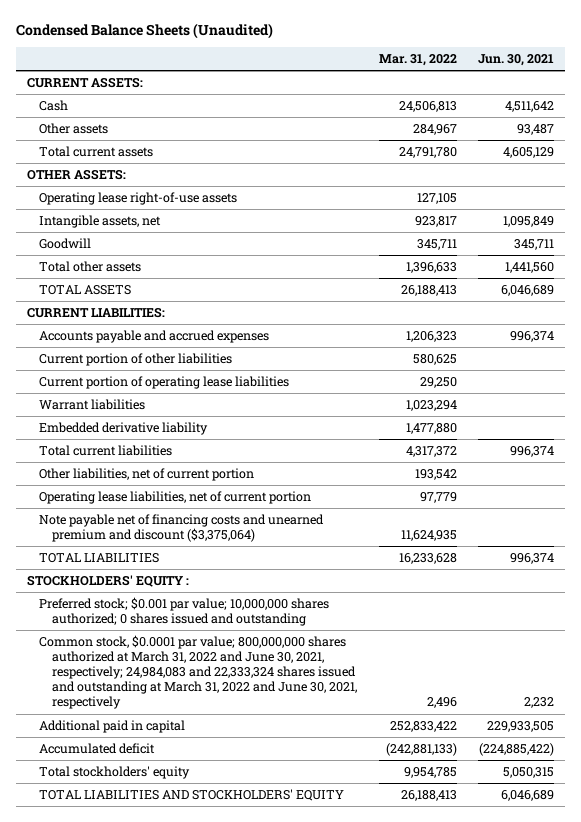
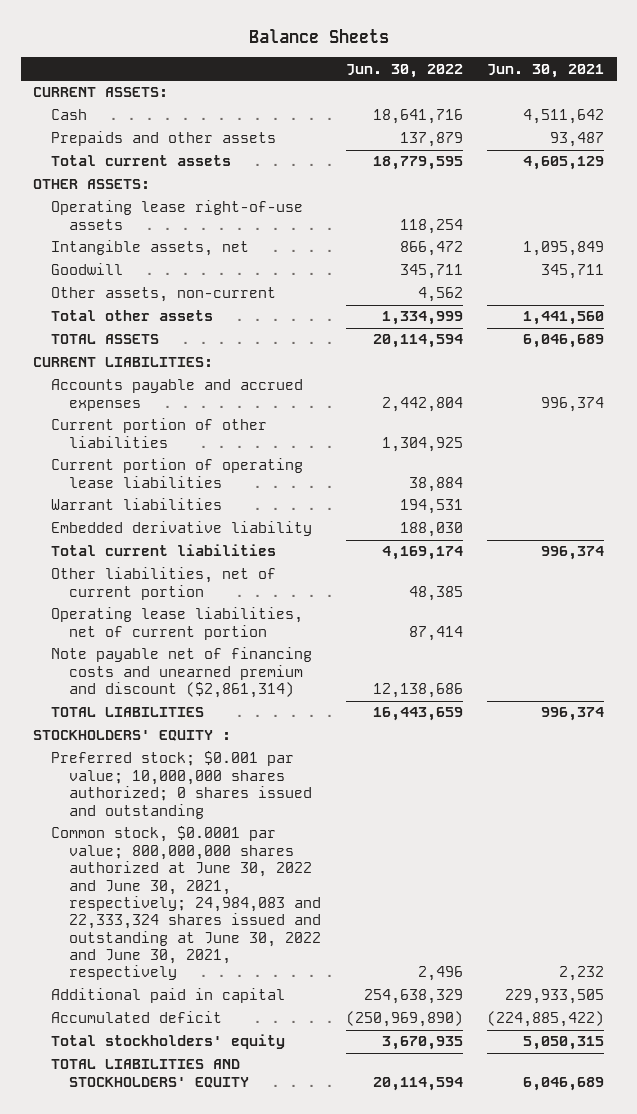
[15,23,273,40] Condensed Balance Sheets (Unaudited) -> [248,28,389,43] Balance Sheets
[378,54,457,67] Mar. 31, 2022 -> none
none -> [345,63,463,78] Jun. 30, 2022
[39,122,109,134] Other assets -> [51,131,277,147] Prepaids and other assets
none -> [51,287,277,303] Other assets, non-current
[39,513,325,543] Note payable net of financing costs and unearned premium and discount ($3,375,064) -> [51,647,313,699] Note payable net of financing costs and unearned premium and discount ($2,861,314)
[39,634,358,710] Common stock, $0.0001 par value; 800,000,000 shares authorized at March 31, 2022 and June 30, 2021, respectively; 24,984,083 and 22,333,324 shares issued and outstanding at March 31, 2022 and June 30, 2021, respectively -> [51,826,322,981] Common stock, $0.0001 par value; 800,000,000 shares authorized at June 30, 2022 and June 30, 2021, respectively; 24,984,083 and 22,333,324 shares issued and outstanding at June 30, 2022 and June 30, 2021, respectively

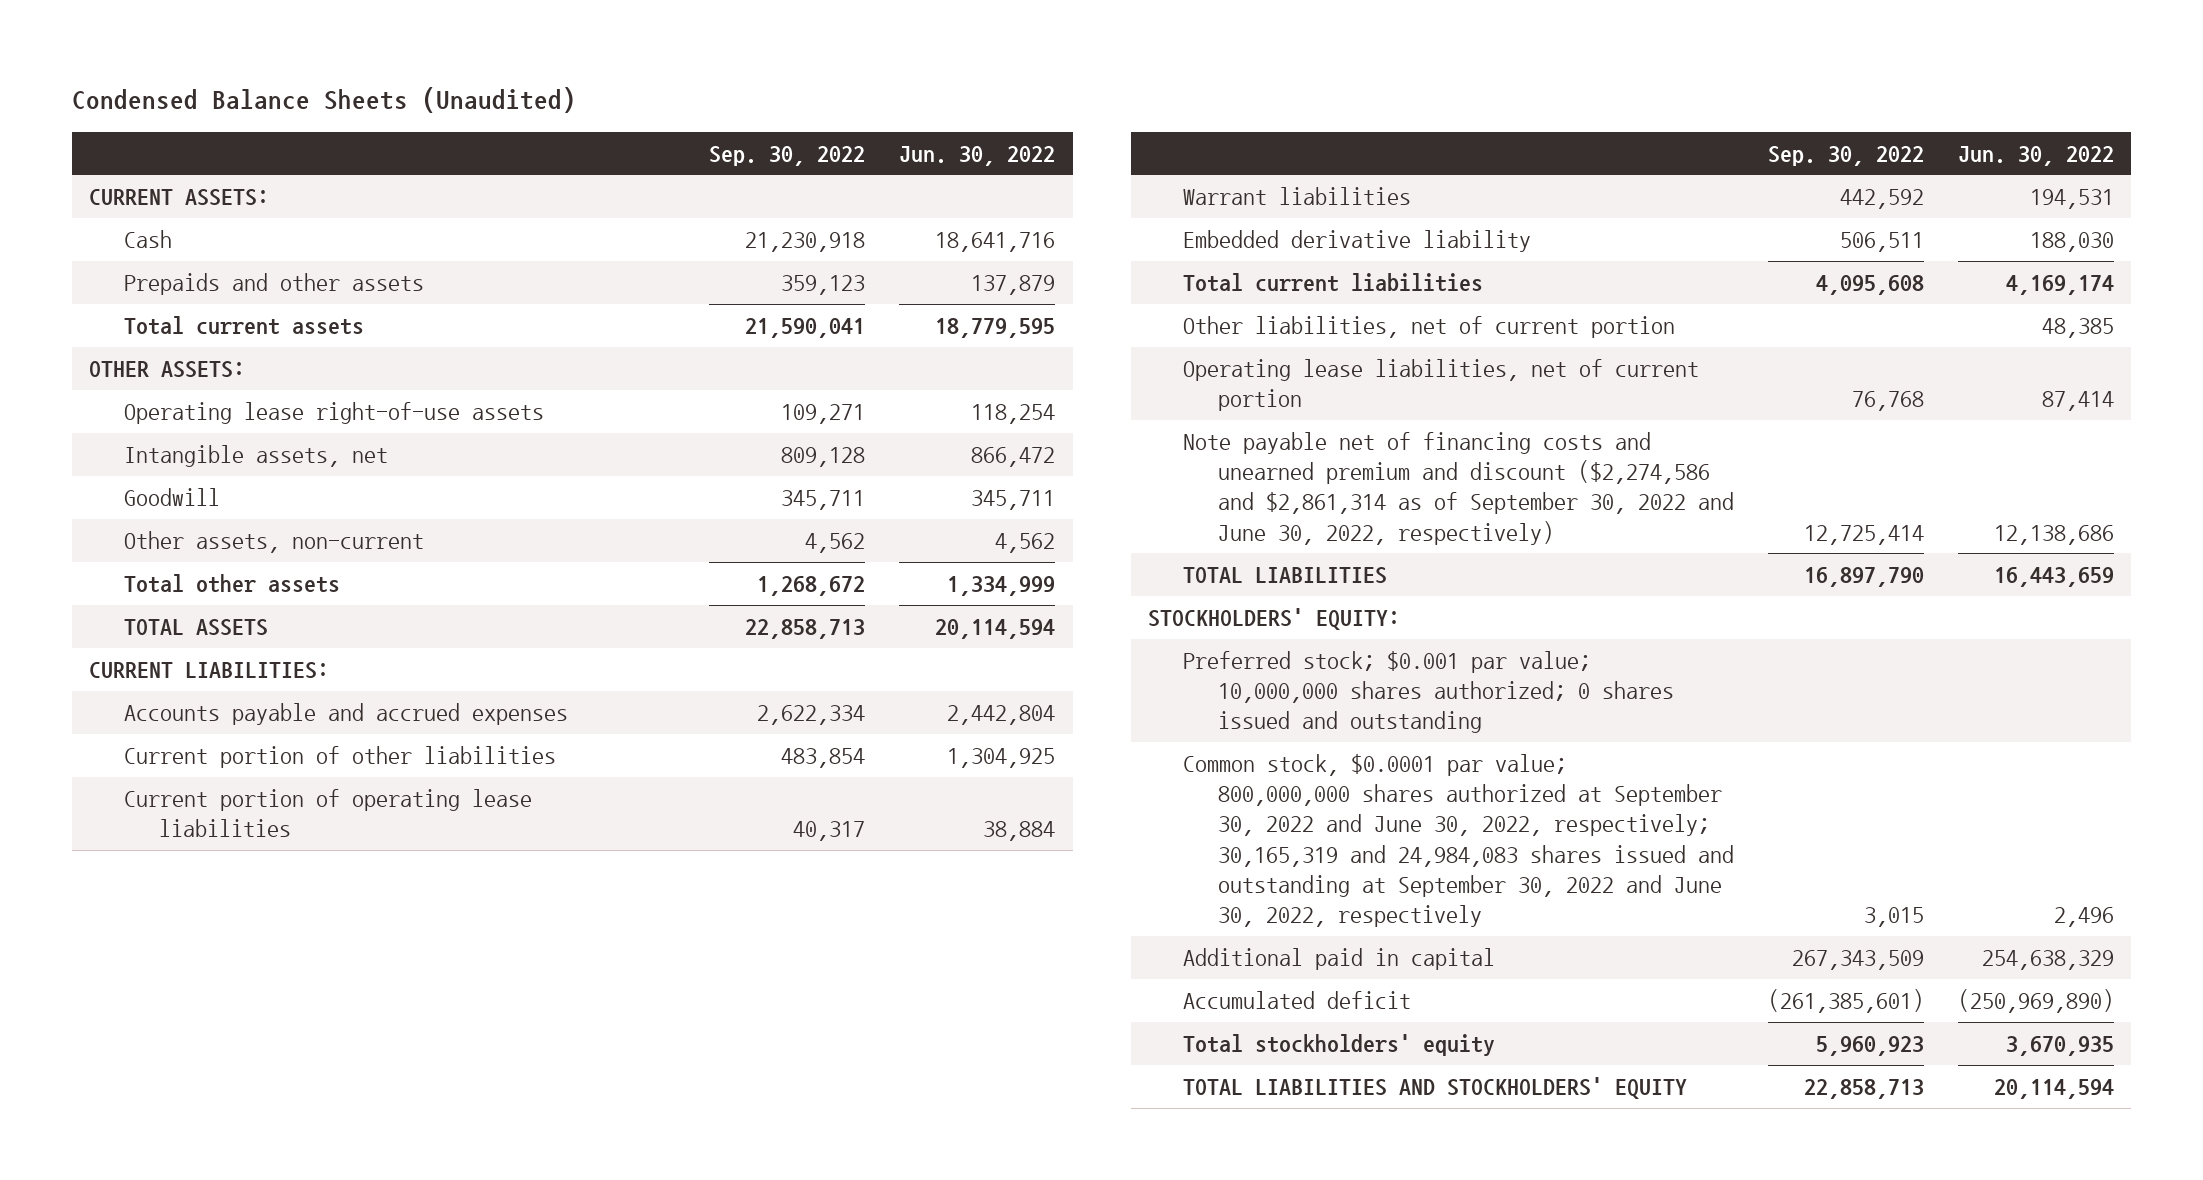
[248,28,389,43] Balance Sheets -> [72,87,577,114] Condensed Balance Sheets (Unaudited)
[487,63,605,78] Jun. 30, 2021 -> none
none -> [709,145,866,166] Sep. 30, 2022
[51,647,313,699] Note payable net of financing costs and unearned premium and discount ($2,861,314) -> [1183,431,1735,545] Note payable net of financing costs and unearned premium and discount ($2,274,586 and $2,861,314 as of September 30, 2022 and June 30, 2022, respectively)
[32,730,231,742] STOCKHOLDERS' EQUITY : -> [1148,607,1401,630] STOCKHOLDERS' EQUITY:
[51,826,322,981] Common stock, $0.0001 par value; 800,000,000 shares authorized at June 30, 2022 and June 30, 2021, respectively; 24,984,083 and 22,333,324 shares issued and outstanding at June 30, 2022 and June 30, 2021, respectively -> [1183,753,1735,928] Common stock, $0.0001 par value; 800,000,000 shares authorized at September 30, 2022 and June 30, 2022, respectively; 30,165,319 and 24,984,083 shares issued and outstanding at September 30, 2022 and June 30, 2022, respectively

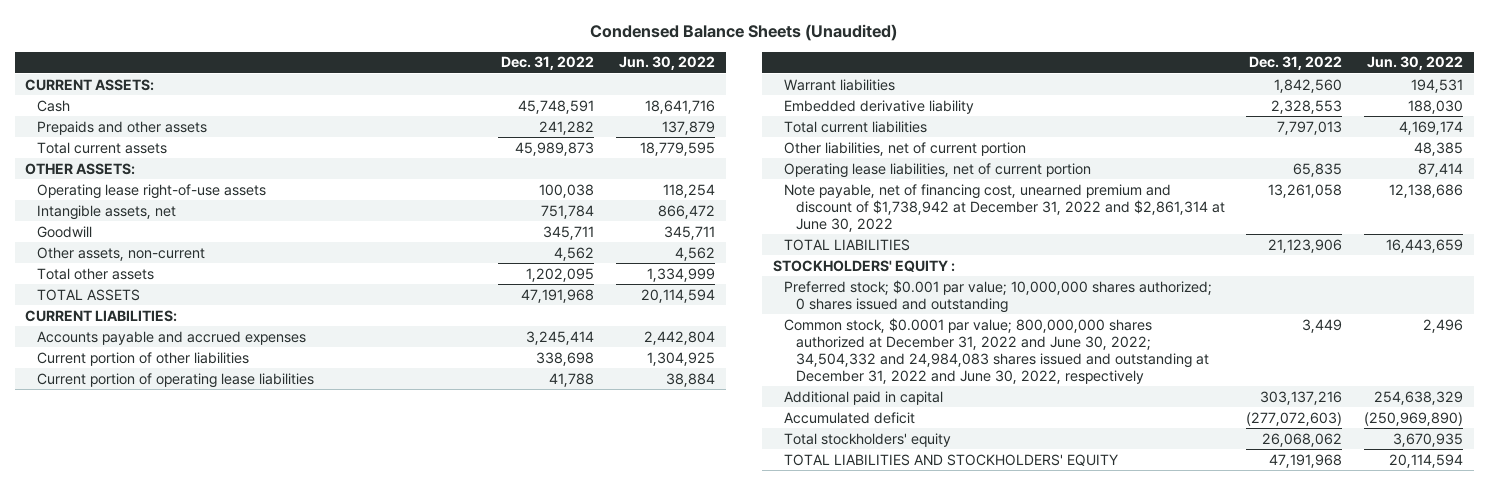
[709,145,866,166] Sep. 30, 2022 -> none
none -> [501,56,595,71] Dec. 31, 2022
[1183,431,1735,545] Note payable net of financing costs and unearned premium and discount ($2,274,586 and $2,861,314 as of September 30, 2022 and June 30, 2022, respectively) -> [784,183,1225,232] Note payable, net of financing cost, unearned premium and discount of $1,738,942 at December 31, 2022 and $2,861,314 at June 30, 2022
[1148,607,1401,630] STOCKHOLDERS' EQUITY: -> [773,259,956,272] STOCKHOLDERS' EQUITY :
[1183,753,1735,928] Common stock, $0.0001 par value; 800,000,000 shares authorized at September 30, 2022 and June 30, 2022, respectively; 30,165,319 and 24,984,083 shares issued and outstanding at September 30, 2022 and June 30, 2022, respectively -> [784,317,1209,384] Common stock, $0.0001 par value; 800,000,000 shares authorized at December 31, 2022 and June 30, 2022; 34,504,332 and 24,984,083 shares issued and outstanding at December 31, 2022 and June 30, 2022, respectively

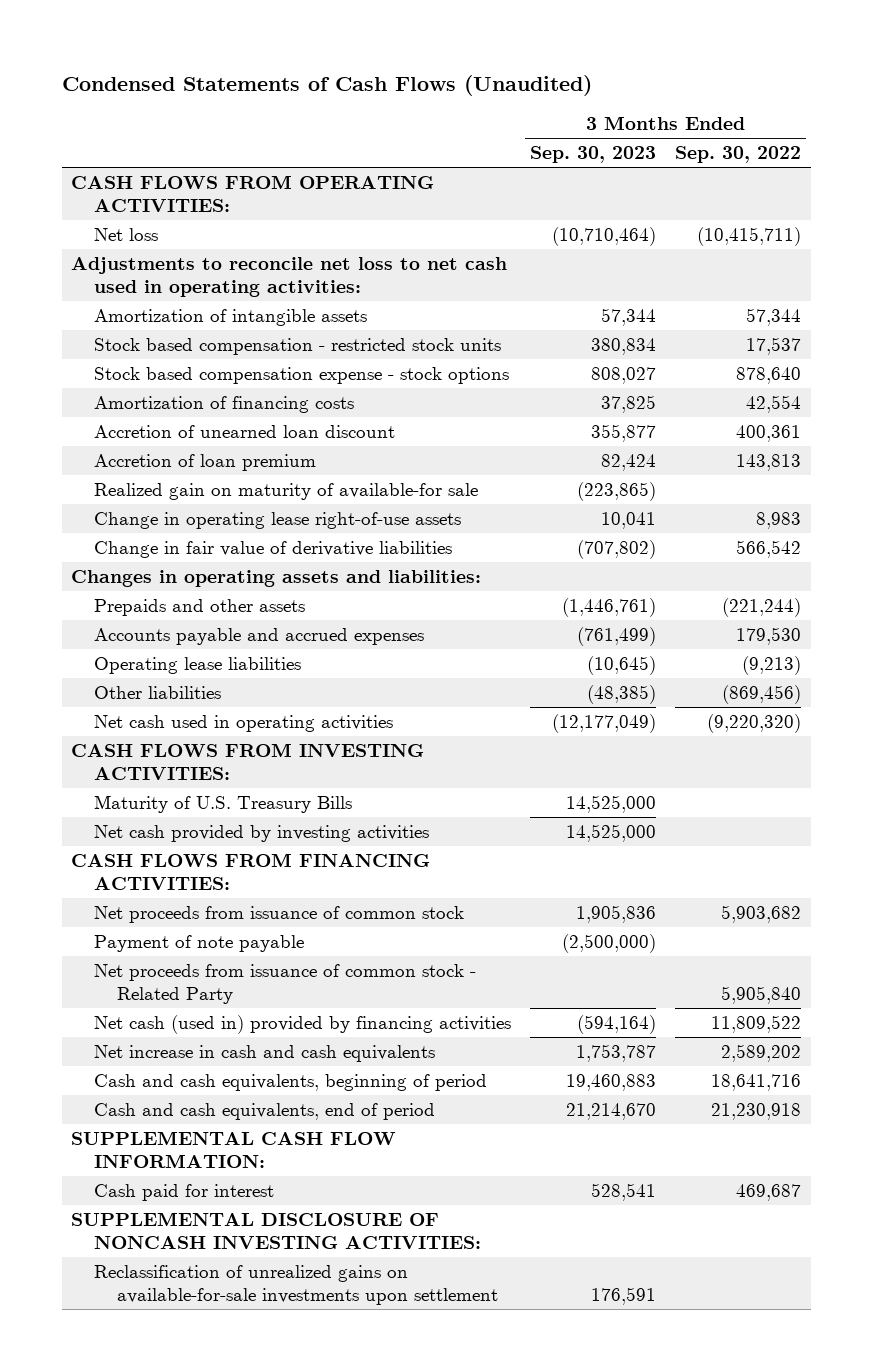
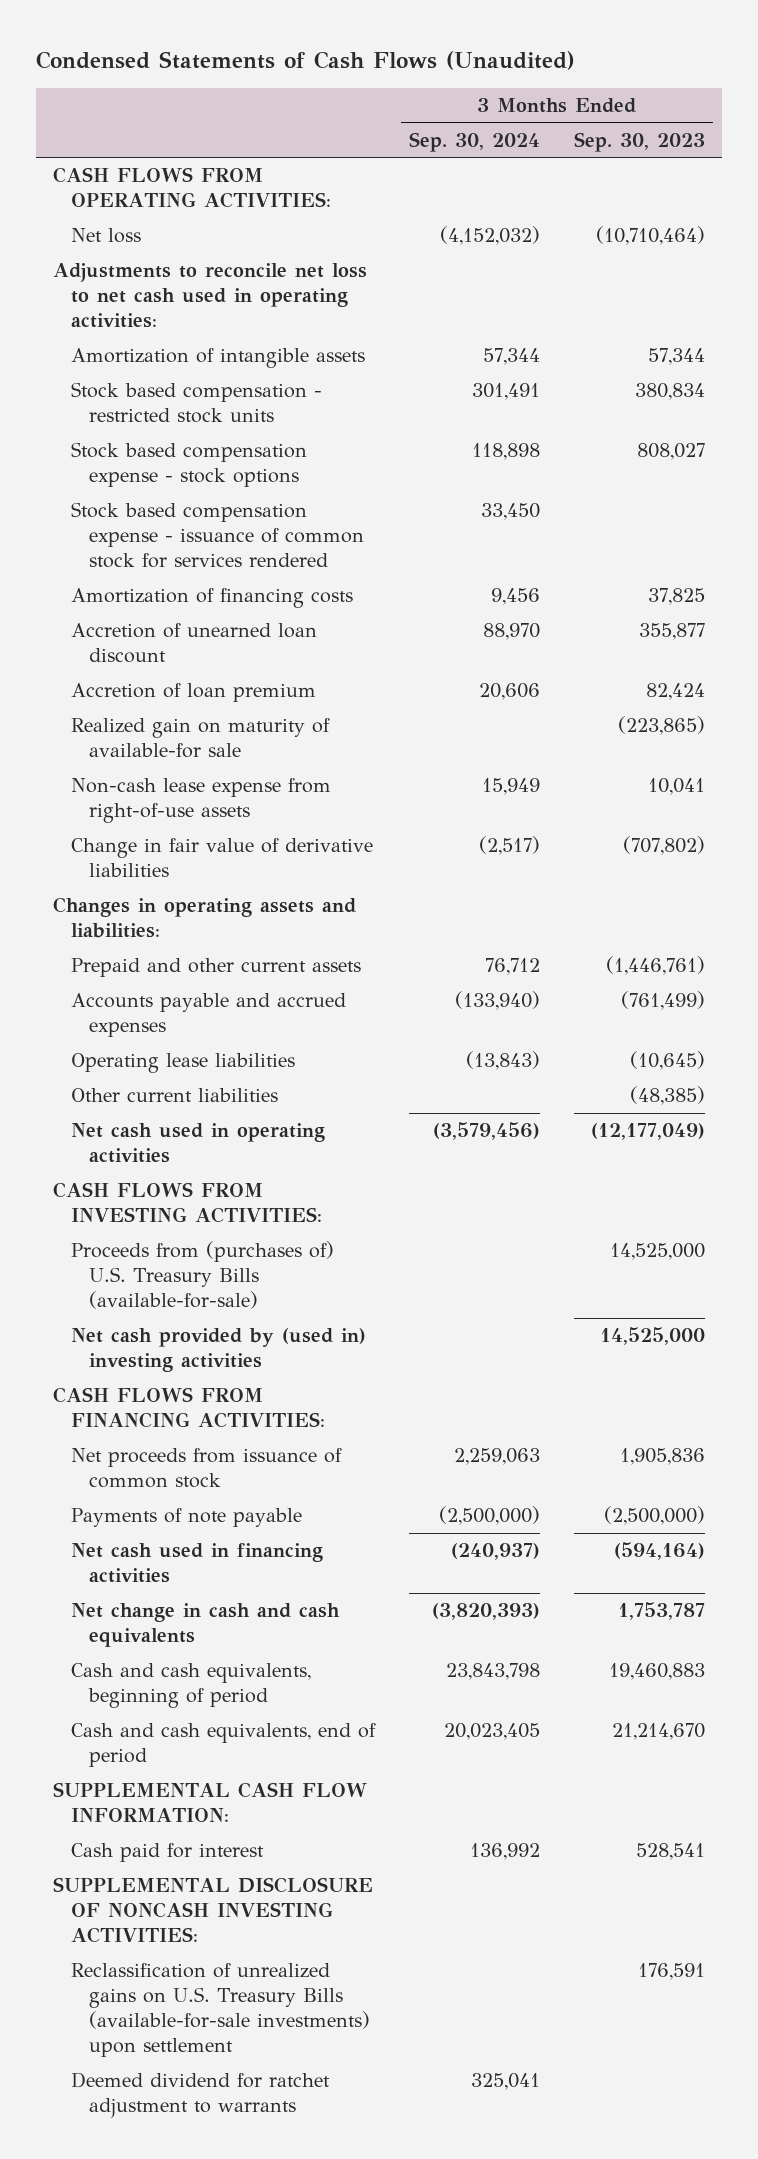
[675,146,802,164] Sep. 30, 2022 -> none
none -> [408,131,540,152] Sep. 30, 2024
none -> [71,502,364,569] Stock based compensation expense - issuance of common stock for services rendered
[94,511,462,529] Change in operating lease right-of-use assets -> [71,778,332,824] Non-cash lease expense from right-of-use assets
[94,598,306,616] Prepaids and other assets -> [71,958,362,978] Prepaid and other current assets
[94,685,222,699] Other liabilities -> [71,1088,279,1103] Other current liabilities
[94,794,353,813] Maturity of U.S. Treasury Bills -> [71,1241,335,1310] Proceeds from (purchases of) U.S. Treasury Bills (available-for-sale)
[94,824,430,842] Net cash provided by investing activities -> [71,1328,367,1373] Net cash provided by (used in) investing activities
[94,963,477,1004] Net proceeds from issuance of common stock - Related Party -> none
[94,934,305,952] Payment of note payable -> [71,1508,303,1528] Payments of note payable
[94,1014,512,1034] Net cash (used in) provided by financing activities -> [71,1543,324,1584] Net cash used in financing activities
[94,1044,436,1062] Net increase in cash and cash equivalents -> [71,1603,341,1648] Net change in cash and cash equivalents
[94,1264,498,1305] Reclassification of unrealized gains on available-for-sale investments upon settlement -> [71,1963,370,2058] Reclassification of unrealized gains on U.S. Treasury Bills (available-for-sale investments) upon settlement
none -> [71,2072,331,2119] Deemed dividend for ratchet adjustment to warrants

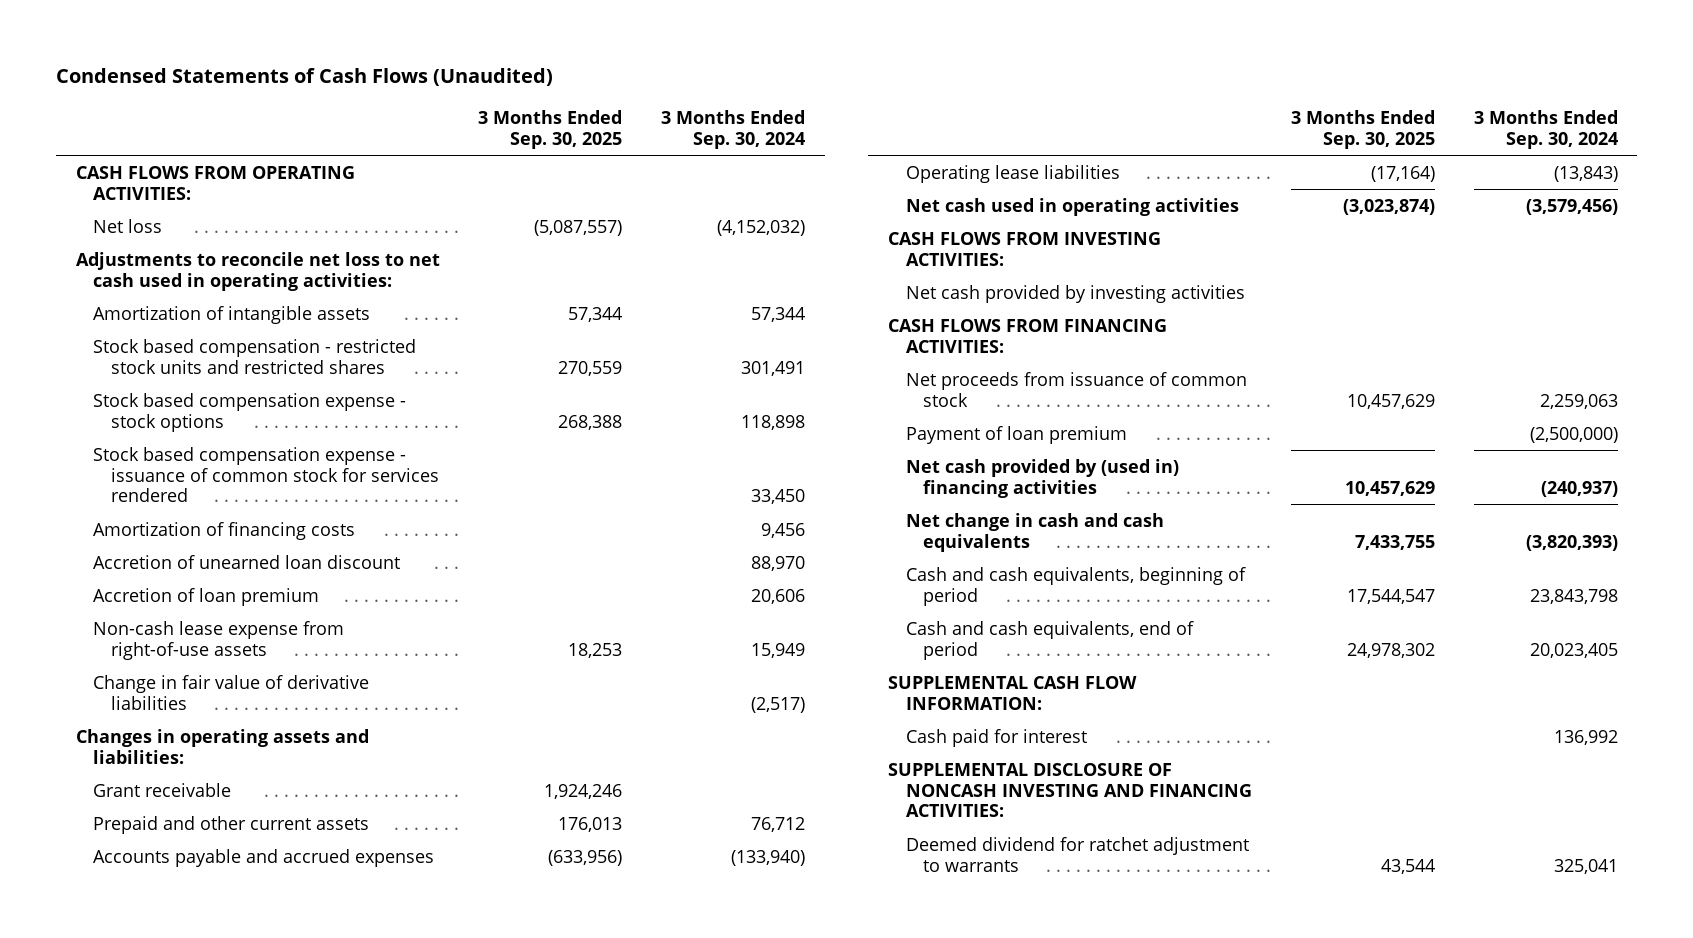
[573,131,705,152] Sep. 30, 2023 -> none
none -> [478,109,623,149] 3 Months Ended Sep. 30, 2025
[71,382,323,424] Stock based compensation - restricted stock units -> [93,338,417,374] Stock based compensation - restricted stock units and restricted shares
[71,718,331,759] Realized gain on maturity of available-for sale -> none
none -> [93,782,232,797] Grant receivable
[71,1088,279,1103] Other current liabilities -> none
[71,1241,335,1310] Proceeds from (purchases of) U.S. Treasury Bills (available-for-sale) -> none
[71,1328,367,1373] Net cash provided by (used in) investing activities -> [905,284,1245,303] Net cash provided by investing activities
[71,1508,303,1528] Payments of note payable -> none
none -> [905,425,1127,444] Payment of loan premium
[71,1543,324,1584] Net cash used in financing activities -> [905,458,1179,498] Net cash provided by (used in) financing activities
[71,1963,370,2058] Reclassification of unrealized gains on U.S. Treasury Bills (available-for-sale investments) upon settlement -> none
[53,1877,374,1944] SUPPLEMENTAL DISCLOSURE OF NONCASH INVESTING ACTIVITIES: -> [887,762,1252,818] SUPPLEMENTAL DISCLOSURE OF NONCASH INVESTING AND FINANCING ACTIVITIES:

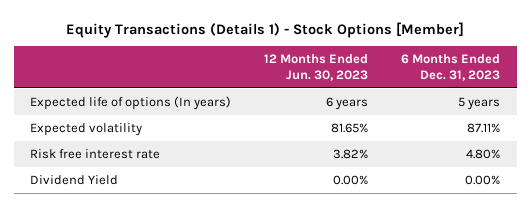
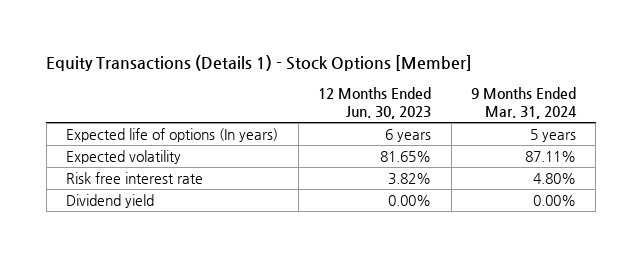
[401,54,501,81] 6 Months Ended Dec. 31, 2023 -> none
none -> [470,87,577,120] 9 Months Ended Mar. 31, 2024
[30,174,119,185] Dividend Yield -> [66,194,155,209] Dividend yield

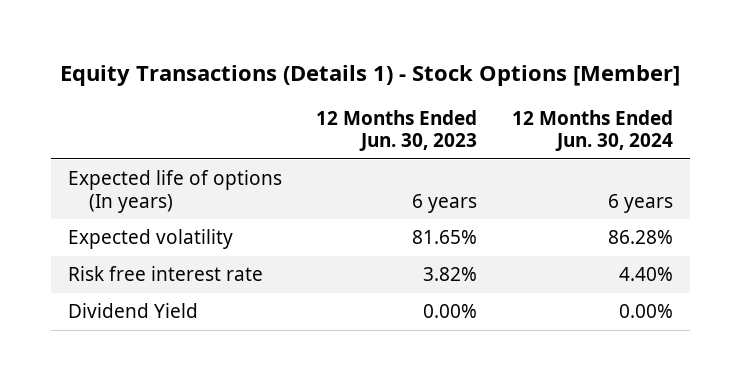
[470,87,577,120] 9 Months Ended Mar. 31, 2024 -> none
none -> [511,110,673,152] 12 Months Ended Jun. 30, 2024
[66,194,155,209] Dividend yield -> [67,303,198,319] Dividend Yield

